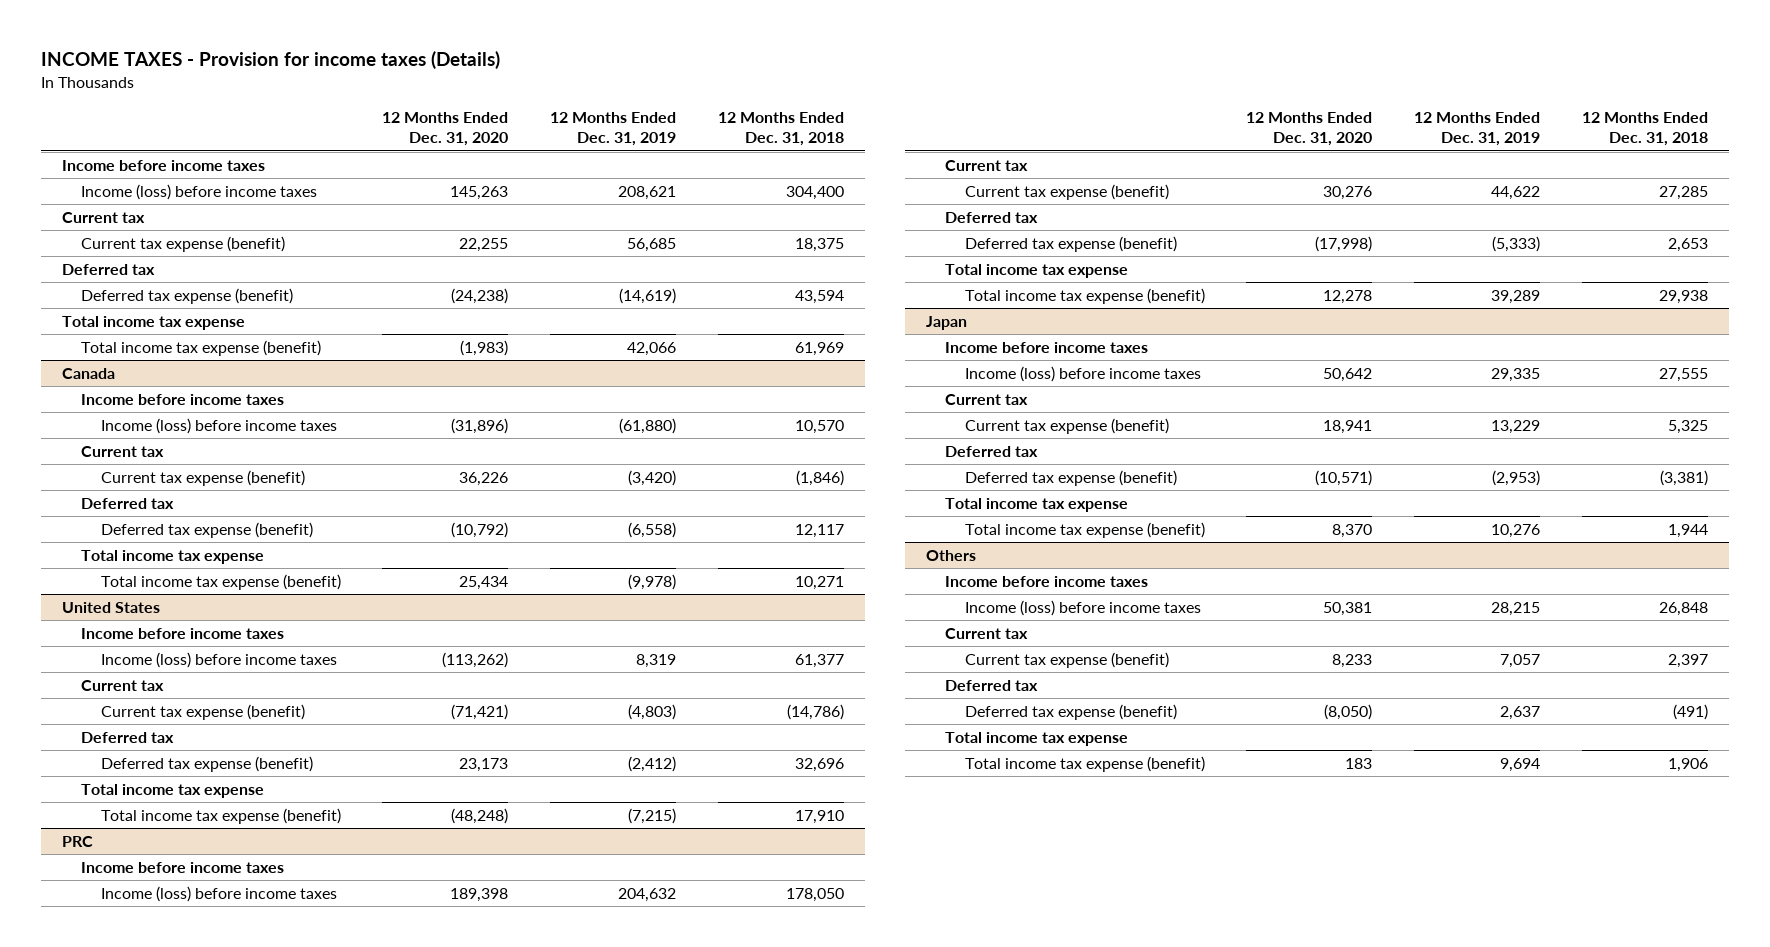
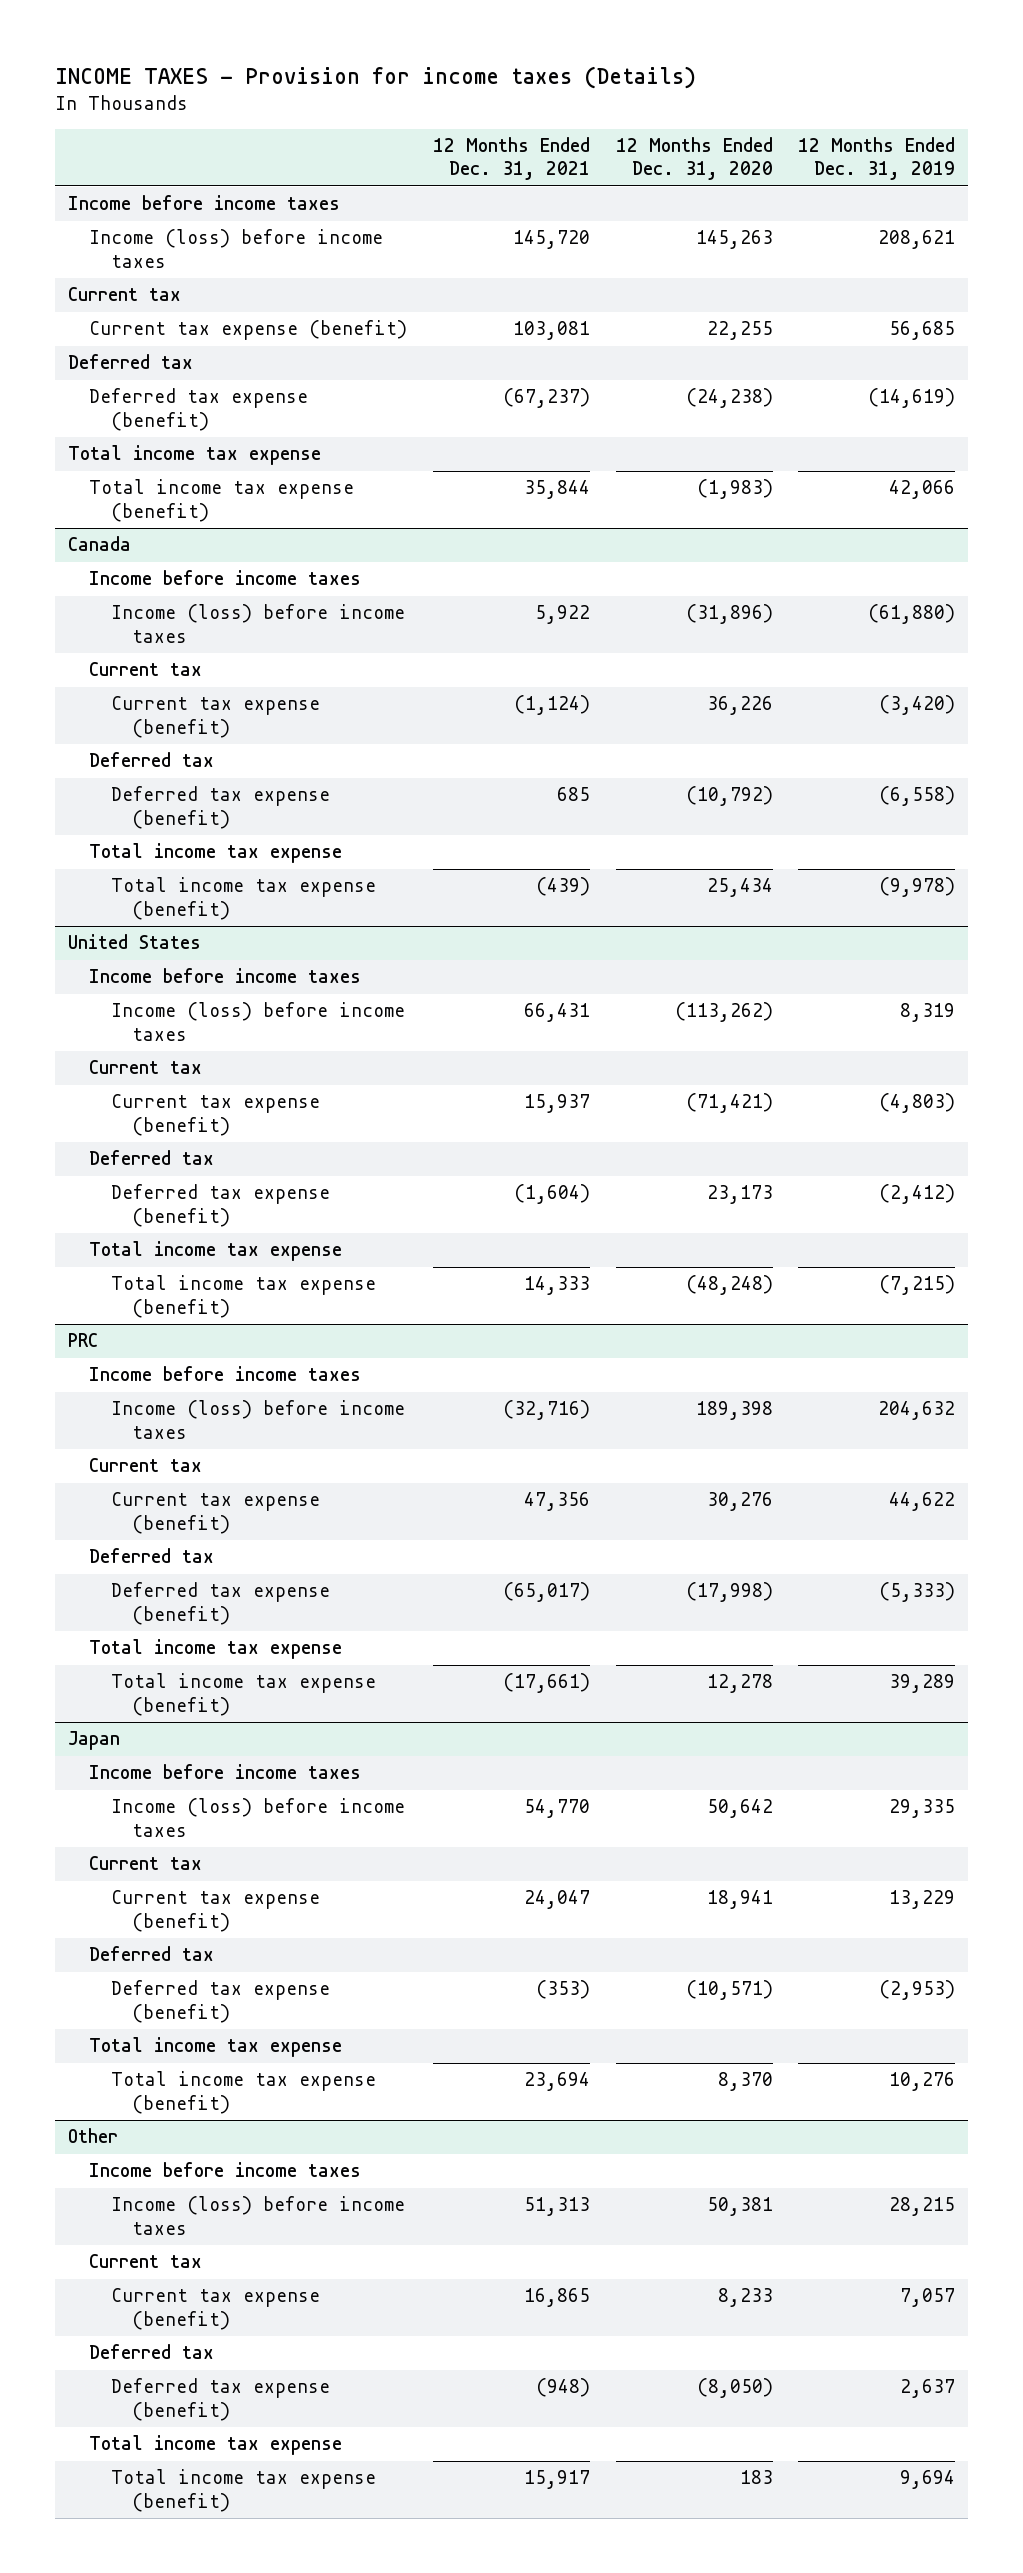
[717,112,844,147] 12 Months Ended Dec. 31, 2018 -> none
none -> [432,137,590,181] 12 Months Ended Dec. 31, 2021
[926,549,977,561] Others -> [67,2128,118,2144] Other

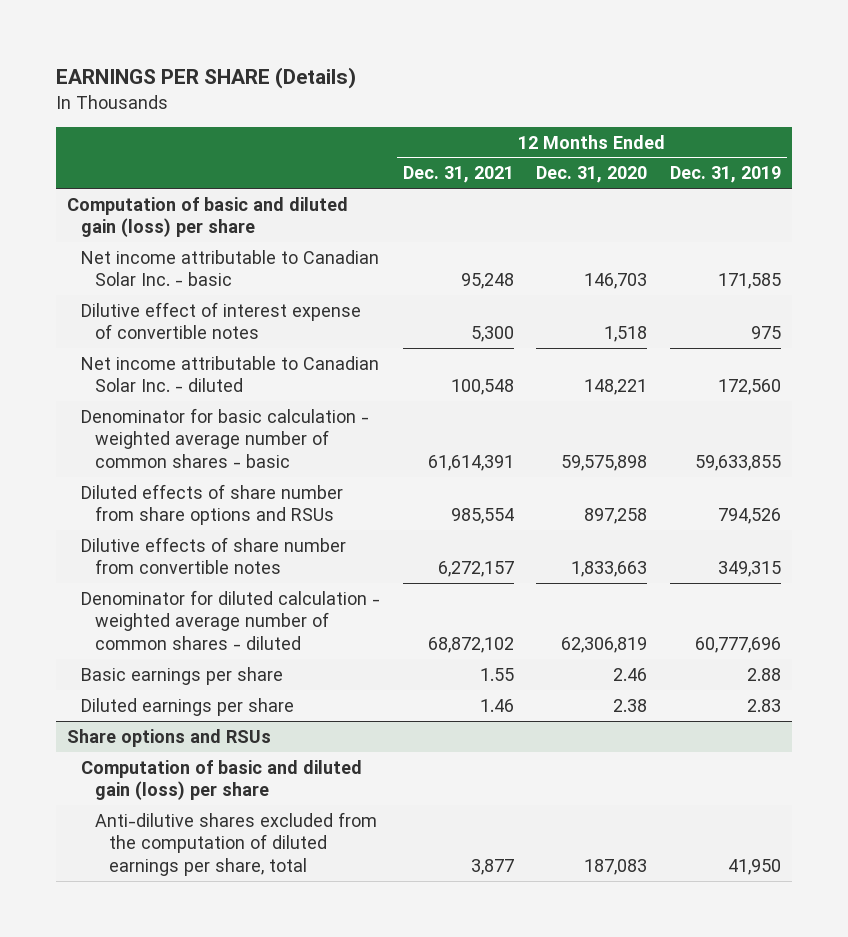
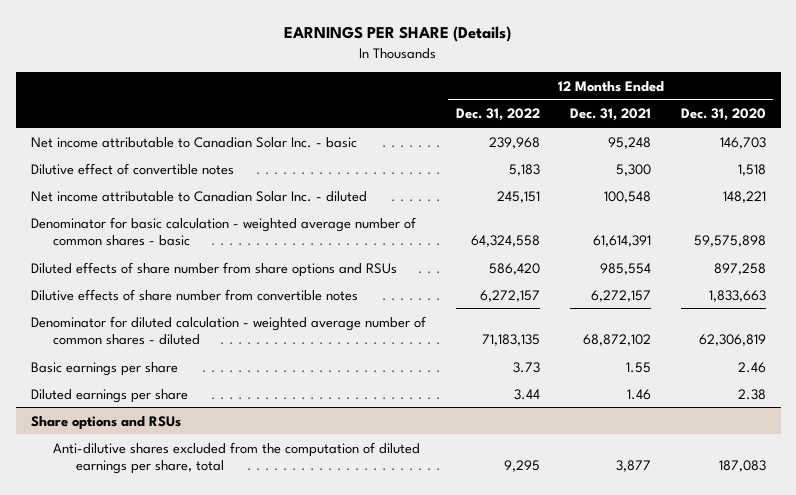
[670,166,782,184] Dec. 31, 2019 -> none
none -> [455,108,540,122] Dec. 31, 2022
[67,196,349,238] Computation of basic and diluted gain (loss) per share -> none
[81,301,362,340] Dilutive effect of interest expense of convertible notes -> [30,162,234,175] Dilutive effect of convertible notes
[81,759,363,801] Computation of basic and diluted gain (loss) per share -> none

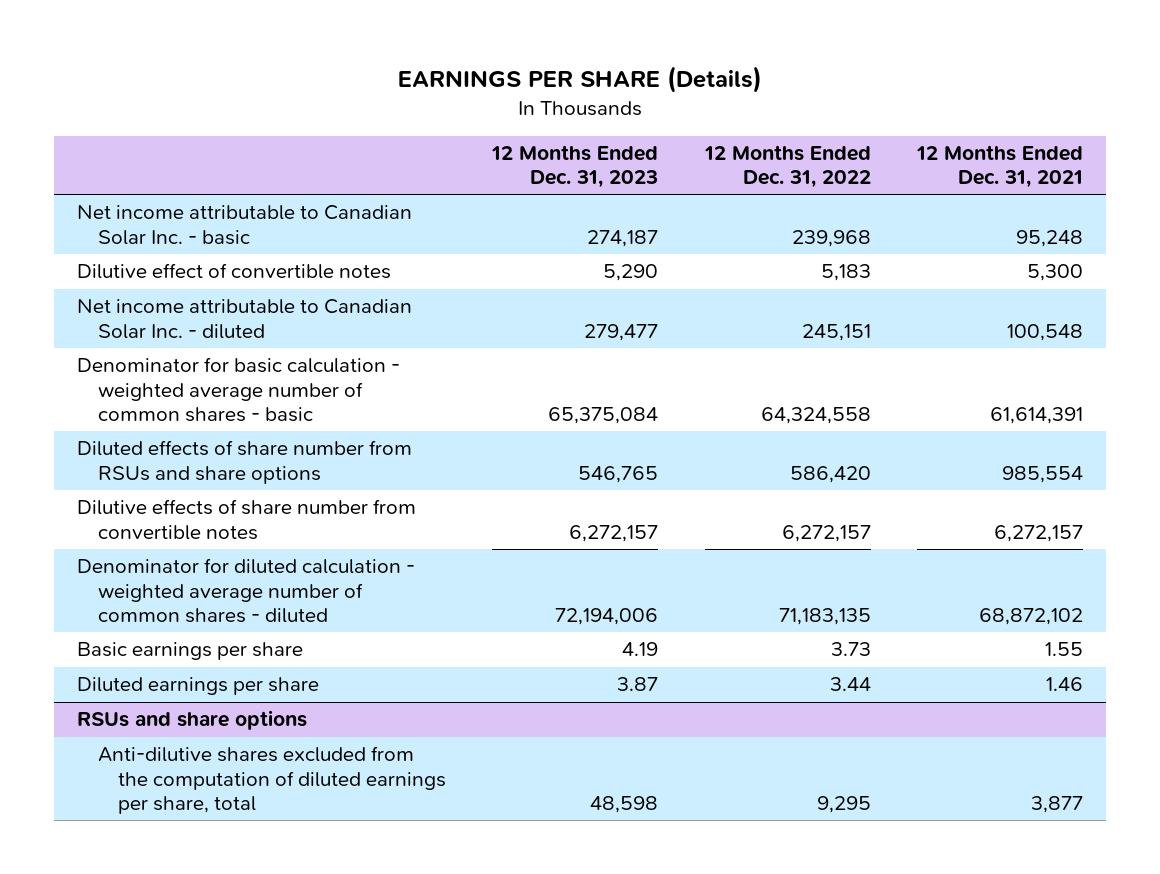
[680,108,766,122] Dec. 31, 2020 -> none
none -> [491,145,659,189] 12 Months Ended Dec. 31, 2023
[30,261,397,277] Diluted effects of share number from share options and RSUs -> [77,440,413,484] Diluted effects of share number from RSUs and share options
[30,415,181,430] Share options and RSUs -> [77,710,308,731] RSUs and share options

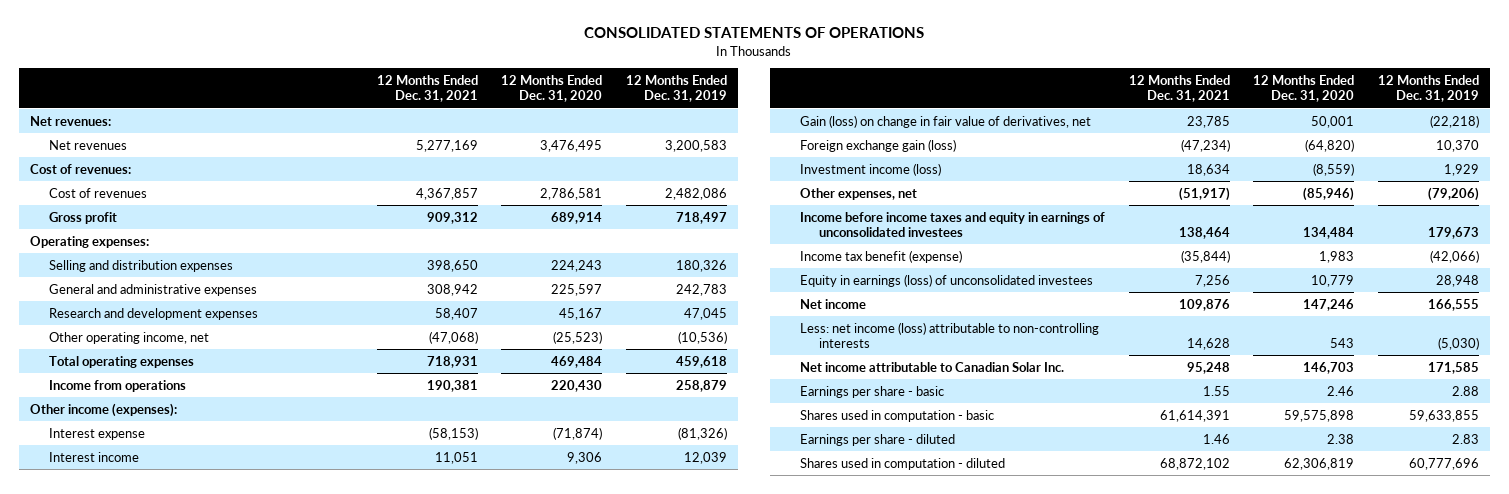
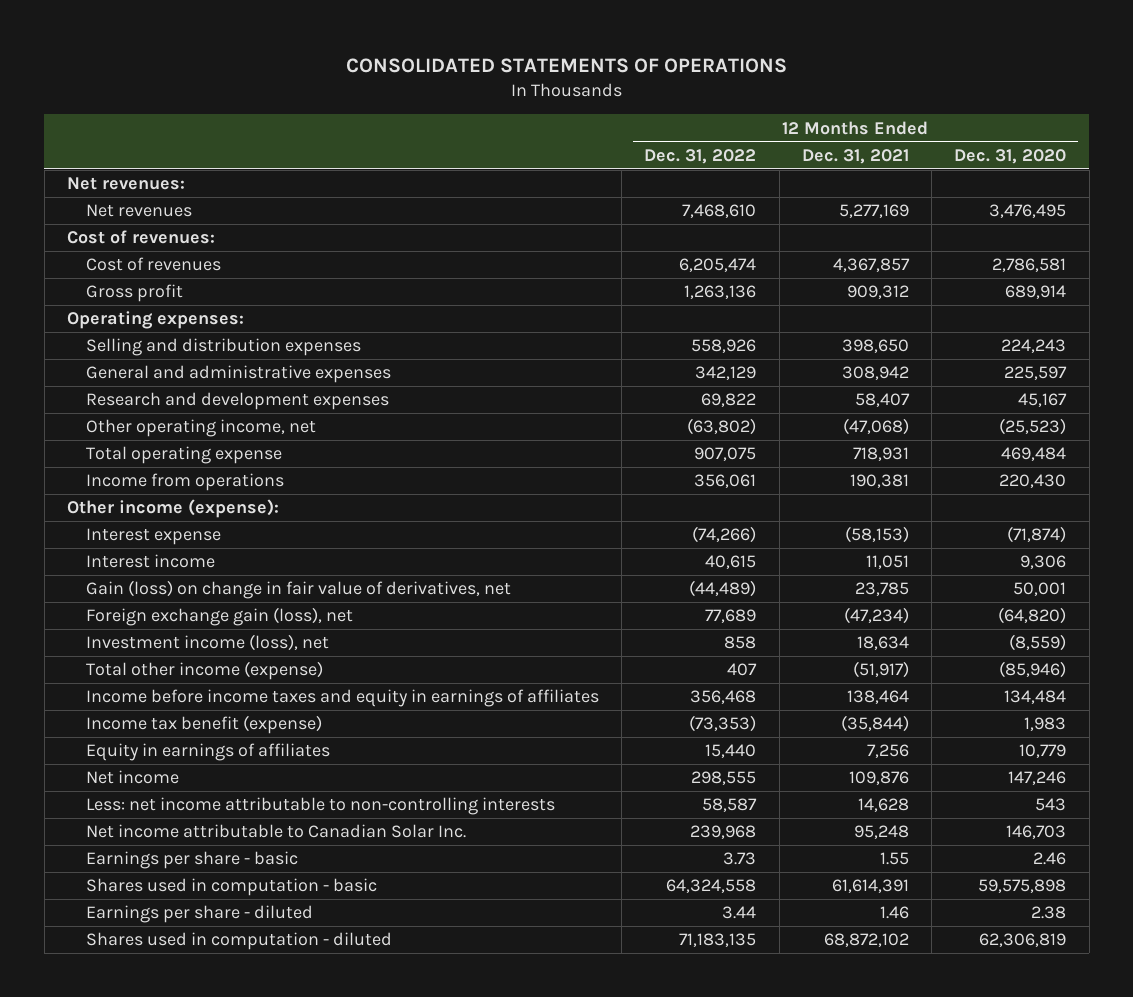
[625,75,727,103] 12 Months Ended Dec. 31, 2019 -> none
none -> [644,148,757,164] Dec. 31, 2022
[48,355,194,368] Total operating expenses -> [85,446,282,465] Total operating expense
[30,402,178,417] Other income (expenses): -> [67,499,280,519] Other income (expense):
[800,138,957,152] Foreign exchange gain (loss) -> [85,607,353,627] Foreign exchange gain (loss), net
[800,162,942,176] Investment income (loss) -> [85,634,329,652] Investment income (loss), net
[800,187,918,200] Other expenses, net -> [85,661,323,681] Total other income (expense)
[800,211,1106,237] Income before income taxes and equity in earnings of unconsolidated investees -> [85,689,599,708] Income before income taxes and equity in earnings of affiliates
[800,273,1094,287] Equity in earnings (loss) of unconsolidated investees -> [85,743,330,762] Equity in earnings of affiliates
[800,321,1100,348] Less: net income (loss) attributable to non-controlling interests -> [85,797,555,816] Less: net income attributable to non-controlling interests

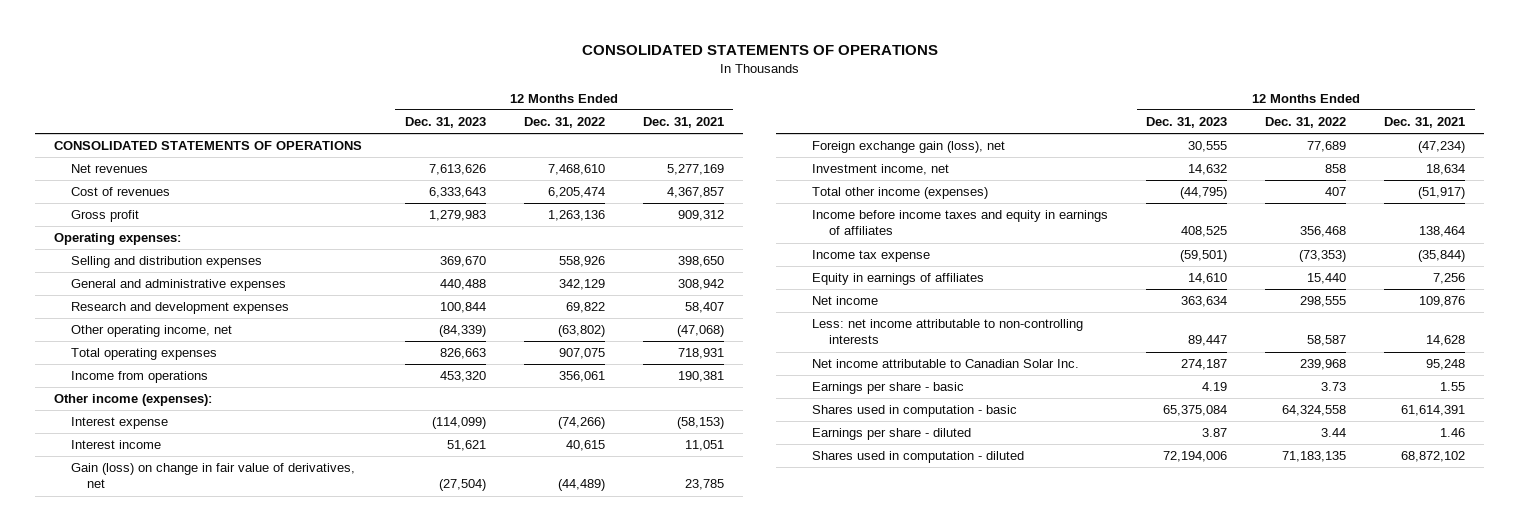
[954,148,1067,164] Dec. 31, 2020 -> none
none -> [404,117,486,129] Dec. 31, 2023
[67,177,186,191] Net revenues: -> none
none -> [53,141,362,151] CONSOLIDATED STATEMENTS OF OPERATIONS
[67,230,216,245] Cost of revenues: -> none
[85,446,282,465] Total operating expense -> [70,348,217,361] Total operating expenses
[67,499,280,519] Other income (expense): -> [53,394,212,407] Other income (expenses):
[85,634,329,652] Investment income (loss), net -> [811,164,949,176] Investment income, net
[85,661,323,681] Total other income (expense) -> [811,187,988,200] Total other income (expenses)
[85,715,322,735] Income tax benefit (expense) -> [811,250,930,263] Income tax expense

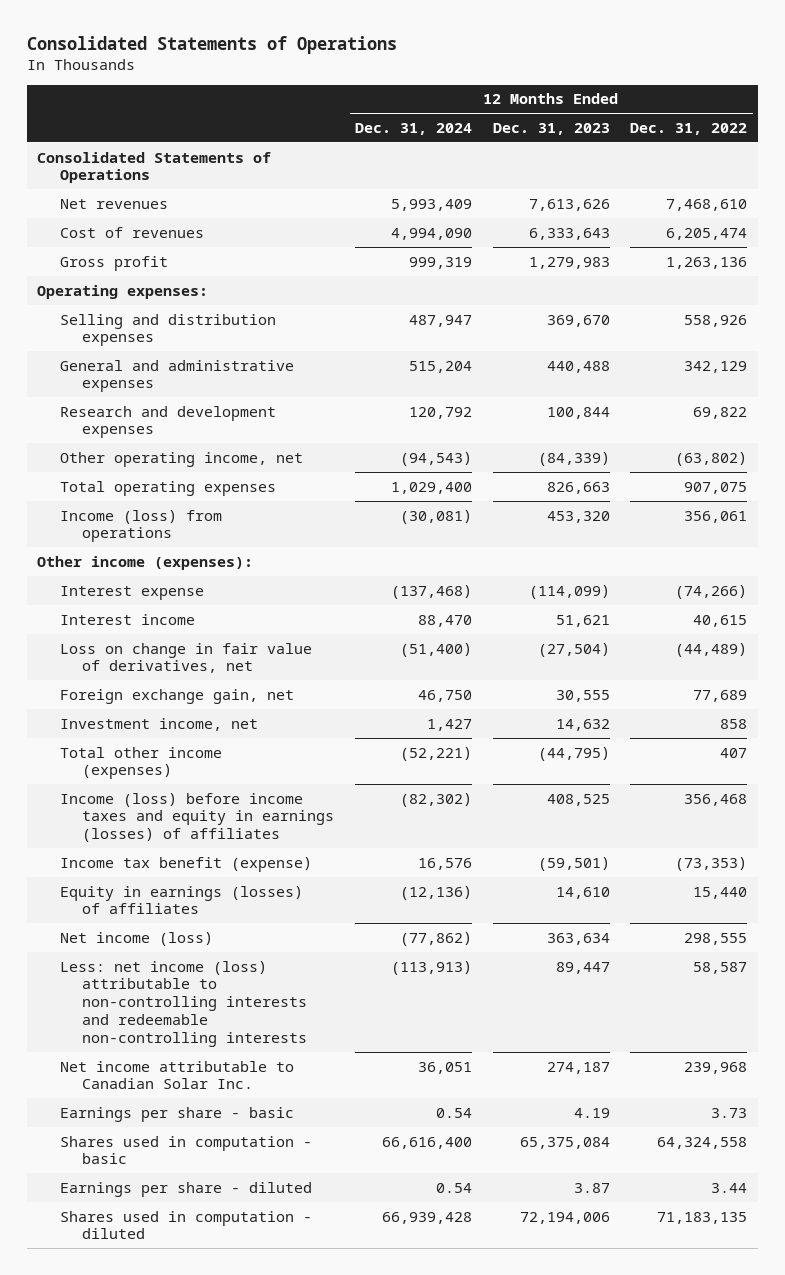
[581,45,938,56] CONSOLIDATED STATEMENTS OF OPERATIONS -> [26,35,397,54] Consolidated Statements of Operations
[642,117,724,129] Dec. 31, 2021 -> none
none -> [354,122,472,135] Dec. 31, 2024
[53,141,362,151] CONSOLIDATED STATEMENTS OF OPERATIONS -> [37,151,272,184] Consolidated Statements of Operations
[70,371,208,384] Income from operations -> [59,509,222,543] Income (loss) from operations
[70,463,355,489] Gain (loss) on change in fair value of derivatives, net -> [59,642,312,674] Loss on change in fair value of derivatives, net
[811,141,1005,154] Foreign exchange gain (loss), net -> [59,688,294,704] Foreign exchange gain, net
[811,210,1108,236] Income before income taxes and equity in earnings of affiliates -> [59,792,335,843] Income (loss) before income taxes and equity in earnings (losses) of affiliates
[811,250,930,263] Income tax expense -> [59,856,312,872] Income tax benefit (expense)
[811,273,984,286] Equity in earnings of affiliates -> [59,885,303,915] Equity in earnings (losses) of affiliates
[811,296,878,306] Net income -> [59,931,213,946] Net income (loss)
[811,319,1083,345] Less: net income attributable to non-controlling interests -> [59,960,308,1047] Less: net income (loss) attributable to non-controlling interests and redeemable non-controlling interests

